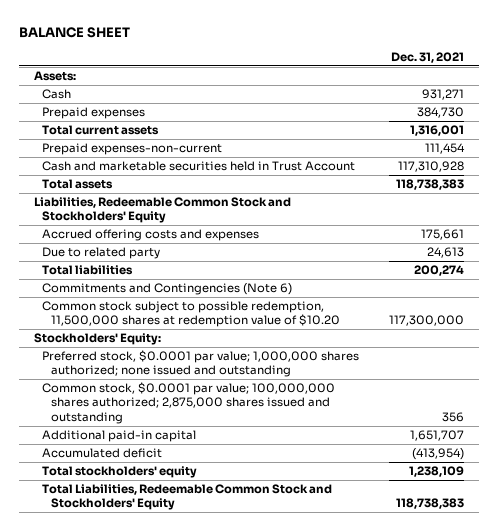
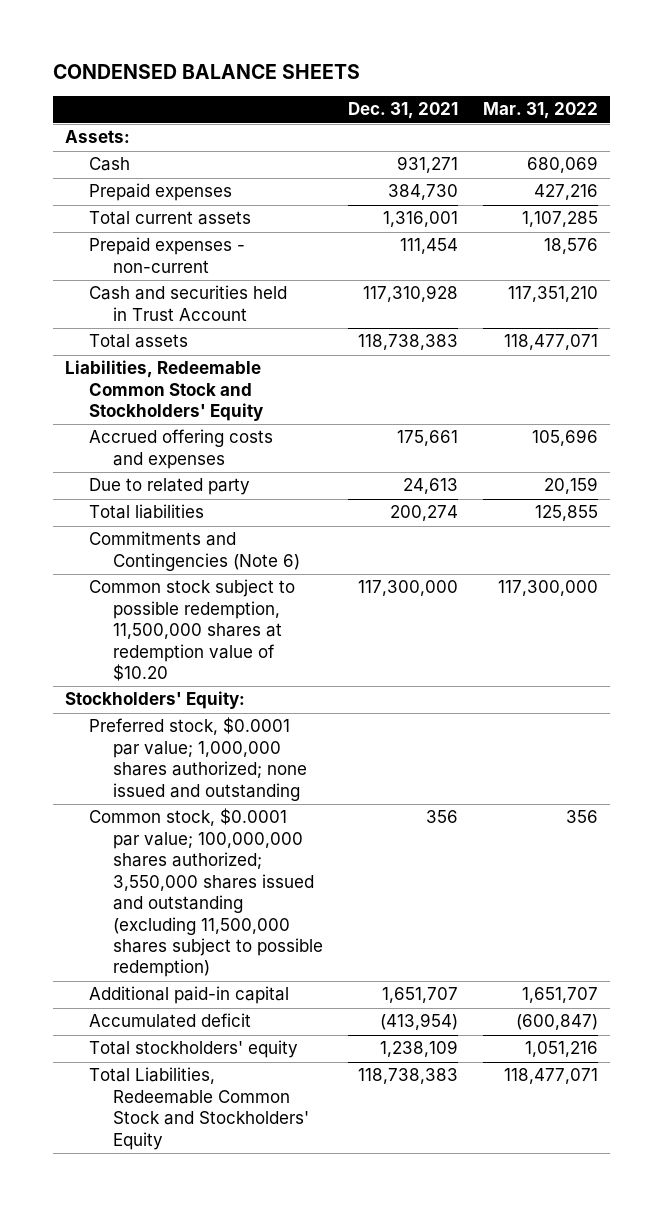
[19,26,131,38] BALANCE SHEET -> [53,64,361,80] CONDENSED BALANCE SHEETS
none -> [482,102,598,120] Mar. 31, 2022
[42,143,223,156] Prepaid expenses-non-current -> [89,237,246,273] Prepaid expenses - non-current
[42,161,356,172] Cash and marketable securities held in Trust Account -> [89,285,288,321] Cash and securities held in Trust Account
[42,382,336,424] Common stock, $0.0001 par value; 100,000,000 shares authorized; 2,875,000 shares issued and outstanding -> [89,808,324,978] Common stock, $0.0001 par value; 100,000,000 shares authorized; 3,550,000 shares issued and outstanding (excluding 11,500,000 shares subject to possible redemption)

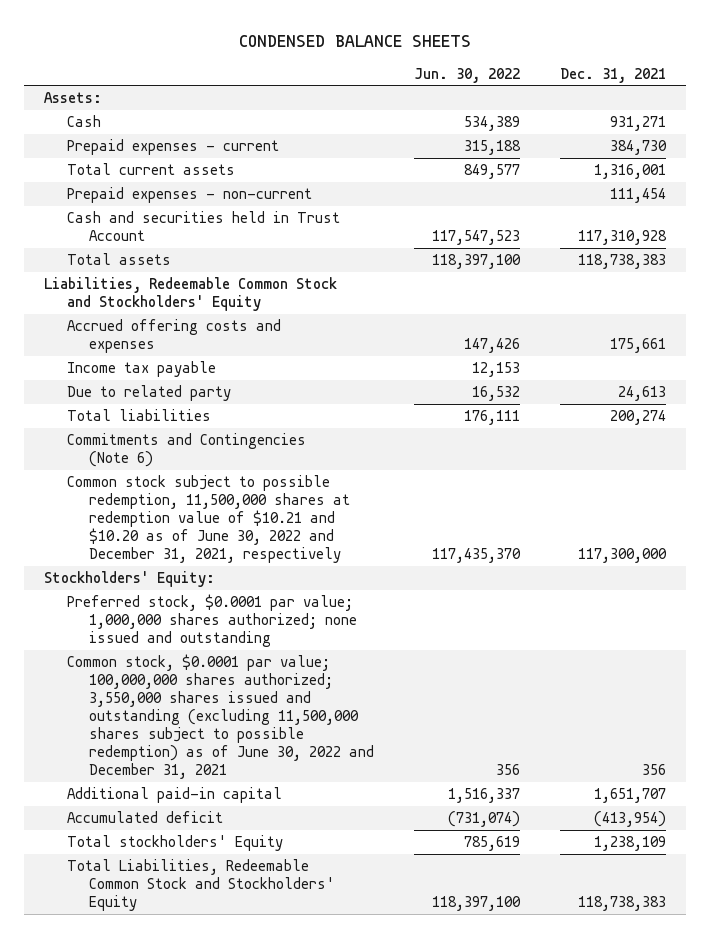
[482,102,598,120] Mar. 31, 2022 -> none
none -> [414,67,521,83] Jun. 30, 2022
[89,183,233,202] Prepaid expenses -> [66,138,279,155] Prepaid expenses - current
none -> [66,360,216,377] Income tax payable
[89,579,296,682] Common stock subject to possible redemption, 11,500,000 shares at redemption value of $10.20 -> [66,474,351,564] Common stock subject to possible redemption, 11,500,000 shares at redemption value of $10.21 and $10.20 as of June 30, 2022 and December 31, 2021, respectively
[89,808,324,978] Common stock, $0.0001 par value; 100,000,000 shares authorized; 3,550,000 shares issued and outstanding (excluding 11,500,000 shares subject to possible redemption) -> [66,653,375,780] Common stock, $0.0001 par value; 100,000,000 shares authorized; 3,550,000 shares issued and outstanding (excluding 11,500,000 shares subject to possible redemption) as of June 30, 2022 and December 31, 2021
[89,1040,299,1059] Total stockholders' equity -> [66,834,283,851] Total stockholders' Equity

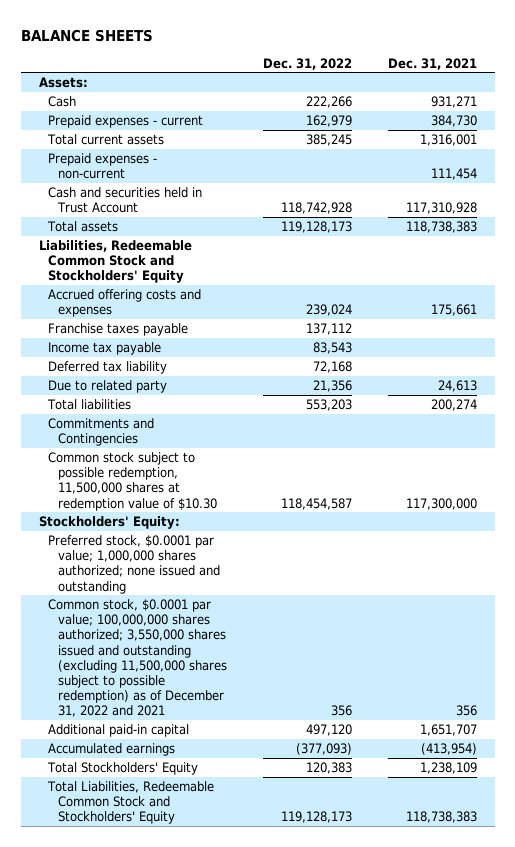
[239,34,472,47] CONDENSED BALANCE SHEETS -> [20,28,153,42] BALANCE SHEETS
[414,67,521,83] Jun. 30, 2022 -> none
none -> [263,57,353,70] Dec. 31, 2022
none -> [48,322,189,336] Franchise taxes payable
none -> [48,360,168,374] Deferred tax liability
[66,432,306,468] Commitments and Contingencies (Note 6) -> [48,417,155,447] Commitments and Contingencies
[66,474,351,564] Common stock subject to possible redemption, 11,500,000 shares at redemption value of $10.21 and $10.20 as of June 30, 2022 and December 31, 2021, respectively -> [48,451,218,511] Common stock subject to possible redemption, 11,500,000 shares at redemption value of $10.30
[66,653,375,780] Common stock, $0.0001 par value; 100,000,000 shares authorized; 3,550,000 shares issued and outstanding (excluding 11,500,000 shares subject to possible redemption) as of June 30, 2022 and December 31, 2021 -> [48,598,228,718] Common stock, $0.0001 par value; 100,000,000 shares authorized; 3,550,000 shares issued and outstanding (excluding 11,500,000 shares subject to possible redemption) as of December 31, 2022 and 2021
[66,810,223,823] Accumulated deficit -> [48,742,176,756] Accumulated earnings
[66,834,283,851] Total stockholders' Equity -> [47,761,199,775] Total Stockholders' Equity

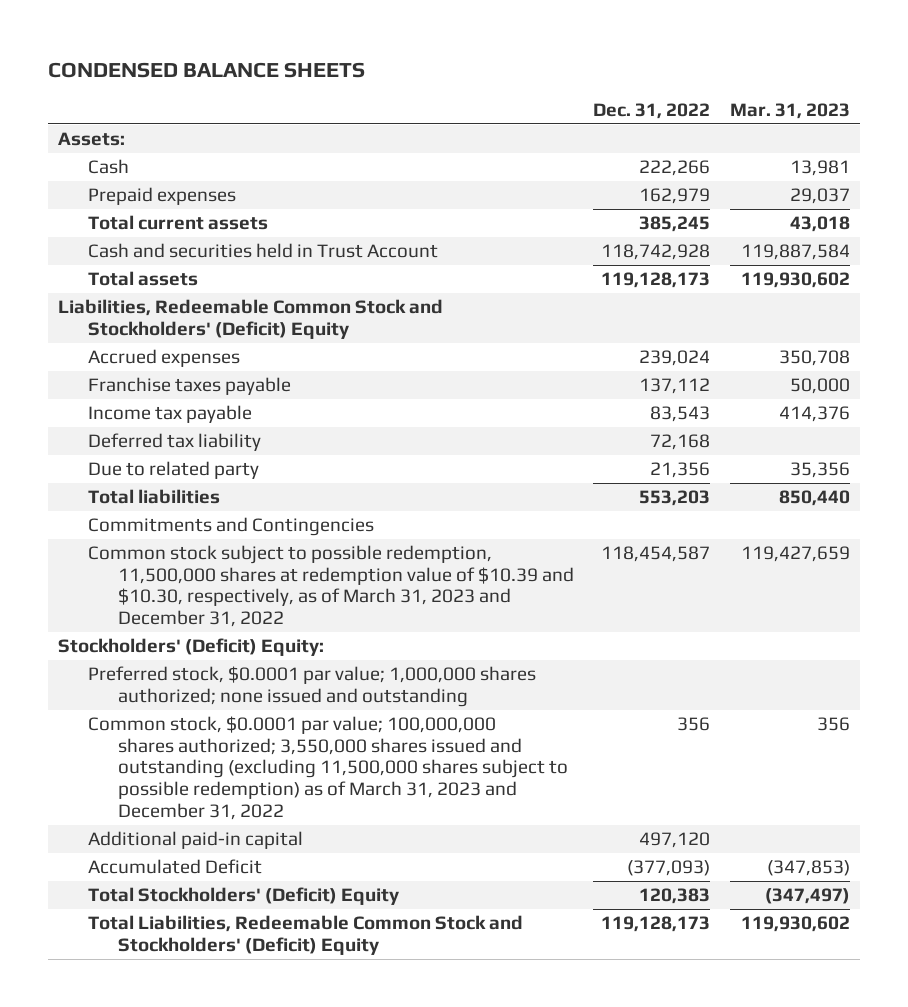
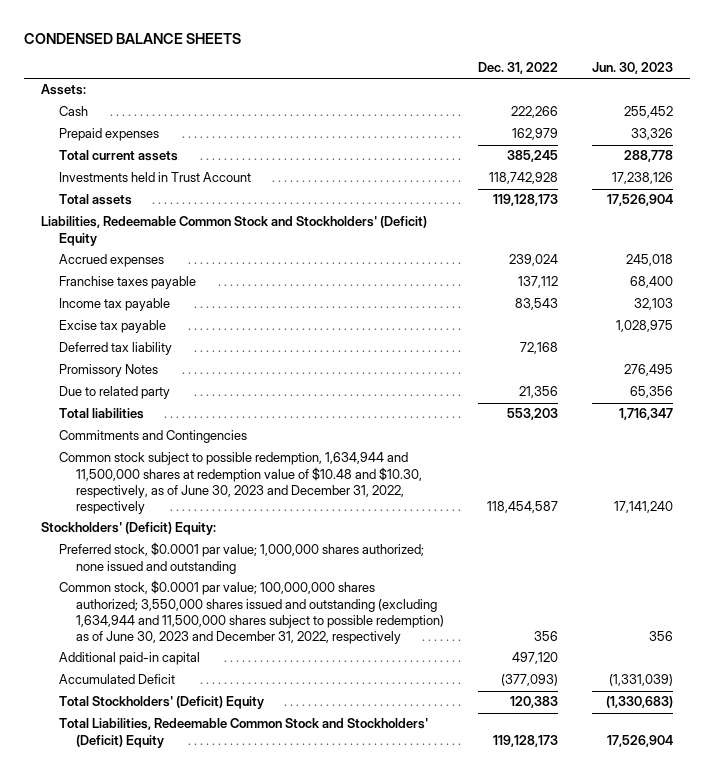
[730,102,851,119] Mar. 31, 2023 -> none
none -> [591,62,673,75] Jun. 30, 2023
[87,243,438,259] Cash and securities held in Trust Account -> [58,172,251,183] Investments held in Trust Account
none -> [58,320,166,334] Excise tax payable
none -> [58,364,158,378] Promissory Notes
[87,545,574,628] Common stock subject to possible redemption, 11,500,000 shares at redemption value of $10.39 and $10.30, respectively, as of March 31, 2023 and December 31, 2022 -> [58,452,422,514] Common stock subject to possible redemption, 1,634,944 and 11,500,000 shares at redemption value of $10.48 and $10.30, respectively, as of June 30, 2023 and December 31, 2022, respectively
[87,716,568,820] Common stock, $0.0001 par value; 100,000,000 shares authorized; 3,550,000 shares issued and outstanding (excluding 11,500,000 shares subject to possible redemption) as of March 31, 2023 and December 31, 2022 -> [58,580,444,644] Common stock, $0.0001 par value; 100,000,000 shares authorized; 3,550,000 shares issued and outstanding (excluding 1,634,944 and 11,500,000 shares subject to possible redemption) as of June 30, 2023 and December 31, 2022, respectively

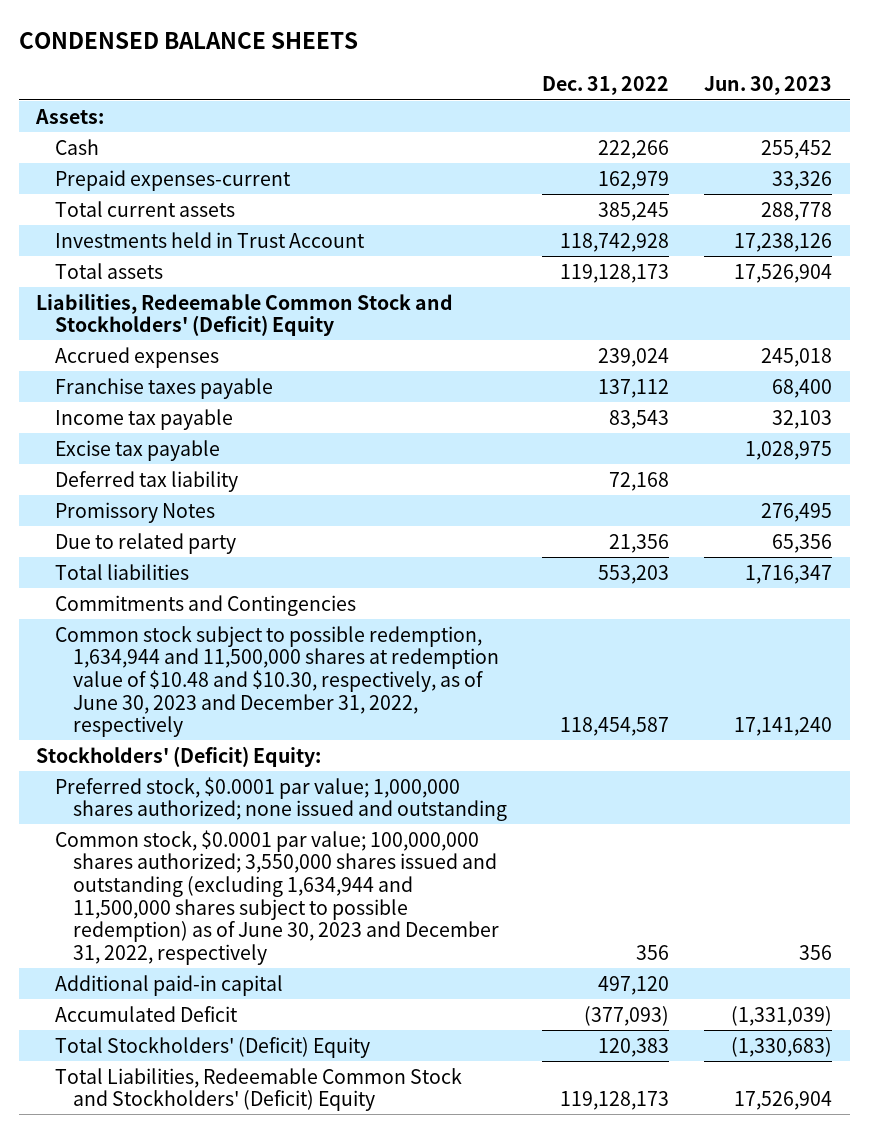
[58,128,159,142] Prepaid expenses -> [54,169,291,191] Prepaid expenses-current

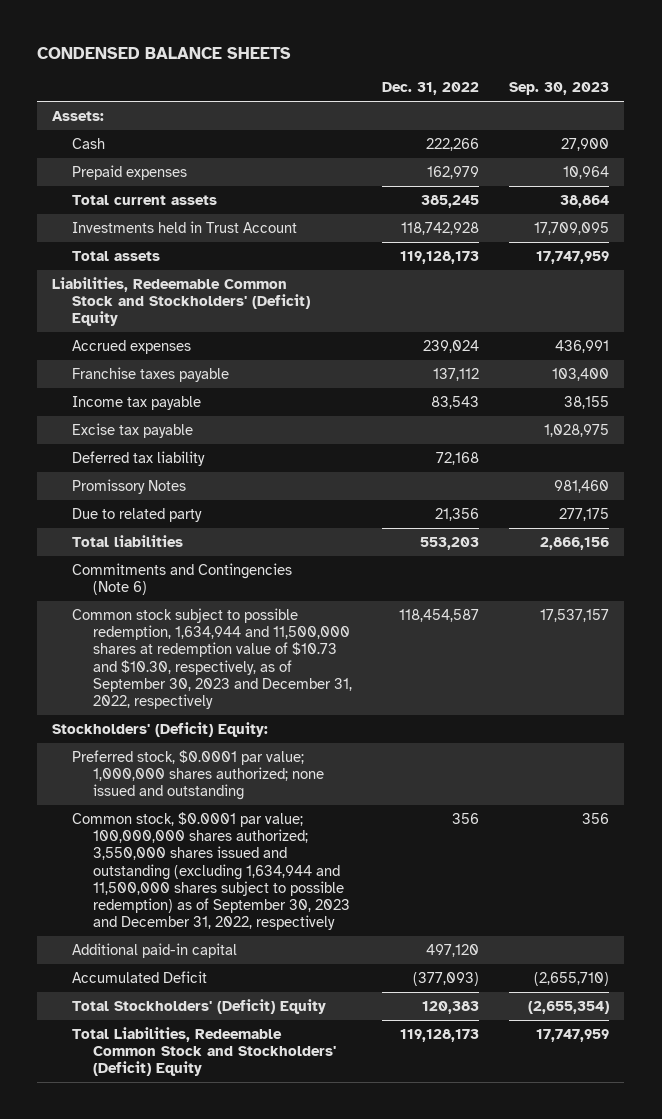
[704,76,833,96] Jun. 30, 2023 -> none
none -> [509,82,610,96] Sep. 30, 2023
[54,169,291,191] Prepaid expenses-current -> [72,164,188,180] Prepaid expenses
[54,594,356,616] Commitments and Contingencies -> [72,562,293,595] Commitments and Contingencies (Note 6)
[54,625,499,738] Common stock subject to possible redemption, 1,634,944 and 11,500,000 shares at redemption value of $10.48 and $10.30, respectively, as of June 30, 2023 and December 31, 2022, respectively -> [72,607,352,710] Common stock subject to possible redemption, 1,634,944 and 11,500,000 shares at redemption value of $10.73 and $10.30, respectively, as of September 30, 2023 and December 31, 2022, respectively
[54,829,499,965] Common stock, $0.0001 par value; 100,000,000 shares authorized; 3,550,000 shares issued and outstanding (excluding 1,634,944 and 11,500,000 shares subject to possible redemption) as of June 30, 2023 and December 31, 2022, respectively -> [72,811,350,931] Common stock, $0.0001 par value; 100,000,000 shares authorized; 3,550,000 shares issued and outstanding (excluding 1,634,944 and 11,500,000 shares subject to possible redemption) as of September 30, 2023 and December 31, 2022, respectively

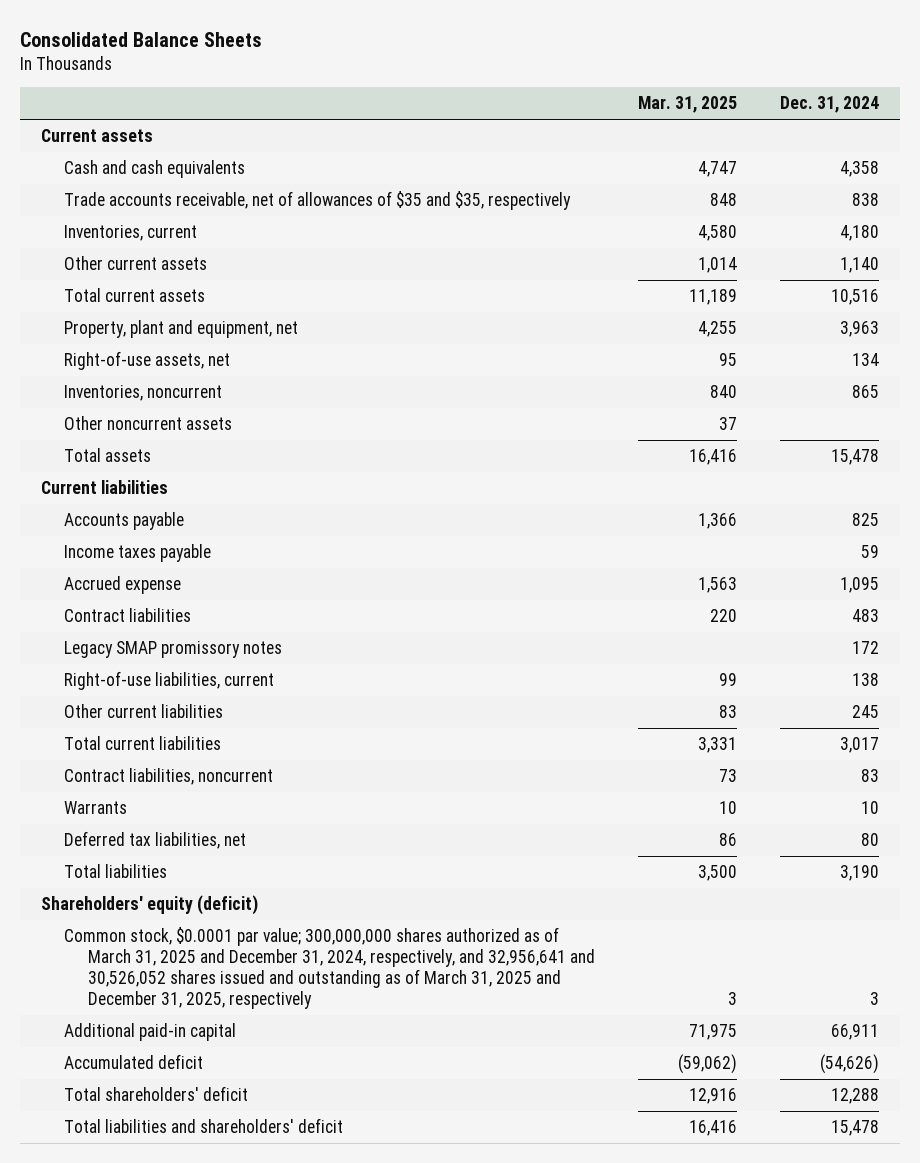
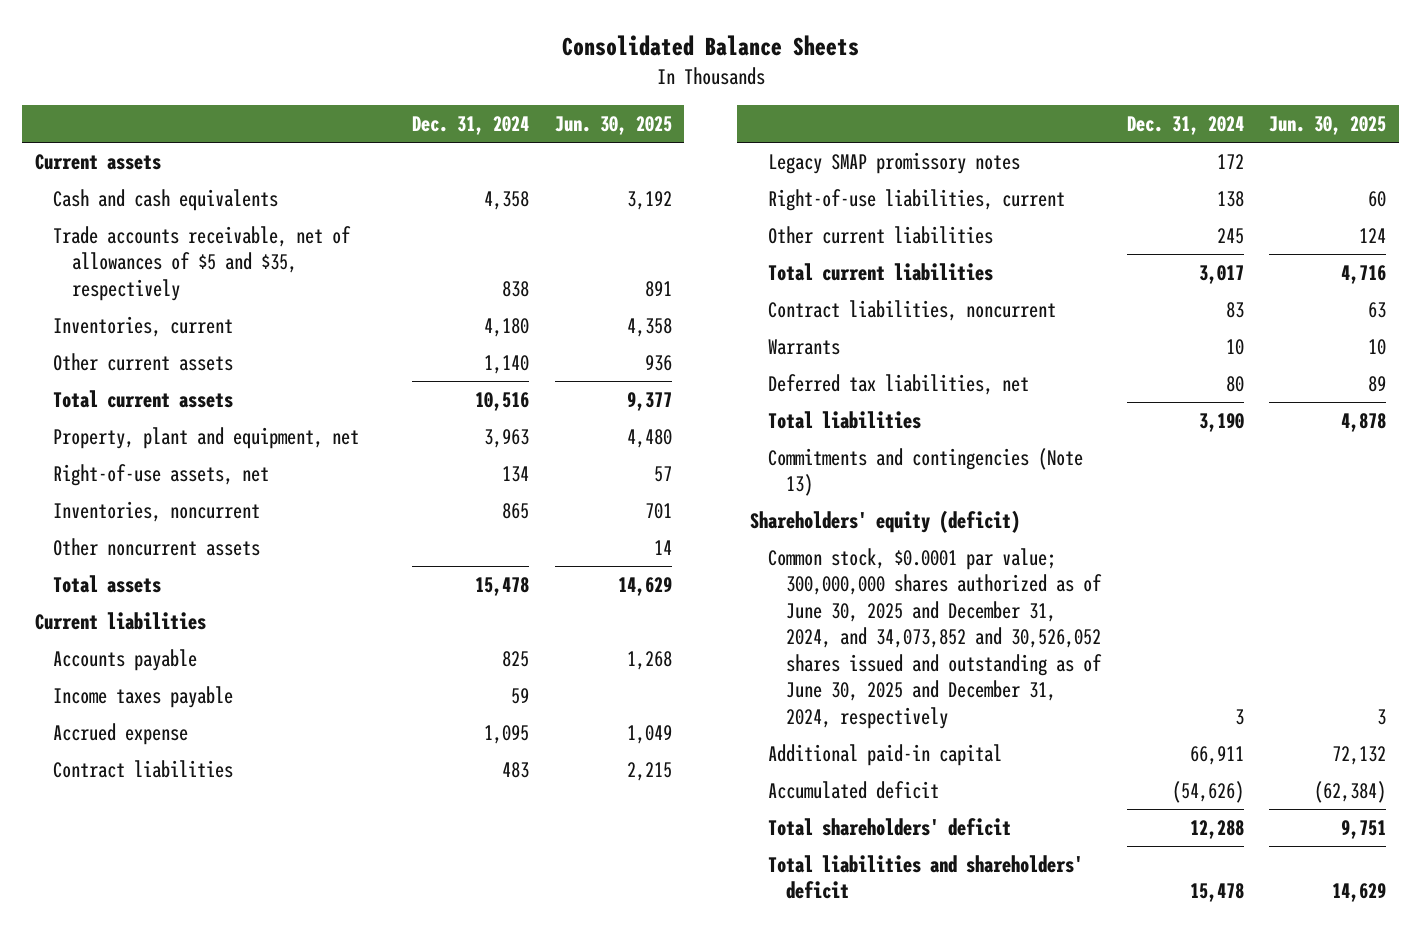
[637,96,737,114] Mar. 31, 2025 -> none
none -> [554,115,672,135] Jun. 30, 2025
[64,191,572,211] Trade accounts receivable, net of allowances of $35 and $35, respectively -> [53,225,352,301] Trade accounts receivable, net of allowances of $5 and $35, respectively
none -> [768,447,1084,497] Commitments and contingencies (Note 13)
[64,927,595,1009] Common stock, $0.0001 par value; 300,000,000 shares authorized as of March 31, 2025 and December 31, 2024, respectively, and 32,956,641 and 30,526,052 shares issued and outstanding as of March 31, 2025 and December 31, 2025, respectively -> [768,547,1103,729] Common stock, $0.0001 par value; 300,000,000 shares authorized as of June 30, 2025 and December 31, 2024, and 34,073,852 and 30,526,052 shares issued and outstanding as of June 30, 2025 and December 31, 2024, respectively

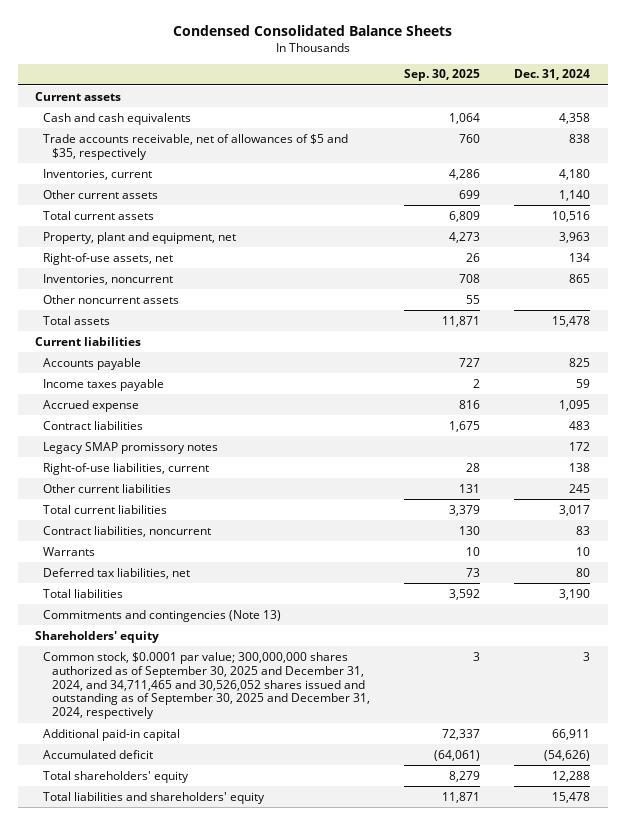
[561,35,859,57] Consolidated Balance Sheets -> [172,24,452,36] Condensed Consolidated Balance Sheets
[554,115,672,135] Jun. 30, 2025 -> none
none -> [404,69,481,82] Sep. 30, 2025
[749,509,1020,533] Shareholders' equity (deficit) -> [34,630,159,643] Shareholders' equity
[768,547,1103,729] Common stock, $0.0001 par value; 300,000,000 shares authorized as of June 30, 2025 and December 31, 2024, and 34,073,852 and 30,526,052 shares issued and outstanding as of June 30, 2025 and December 31, 2024, respectively -> [43,651,370,720] Common stock, $0.0001 par value; 300,000,000 shares authorized as of September 30, 2025 and December 31, 2024, and 34,711,465 and 30,526,052 shares issued and outstanding as of September 30, 2025 and December 31, 2024, respectively
[768,817,1012,836] Total shareholders' deficit -> [43,770,190,783] Total shareholders' equity
[768,854,1084,900] Total liabilities and shareholders' deficit -> [43,791,266,804] Total liabilities and shareholders' equity

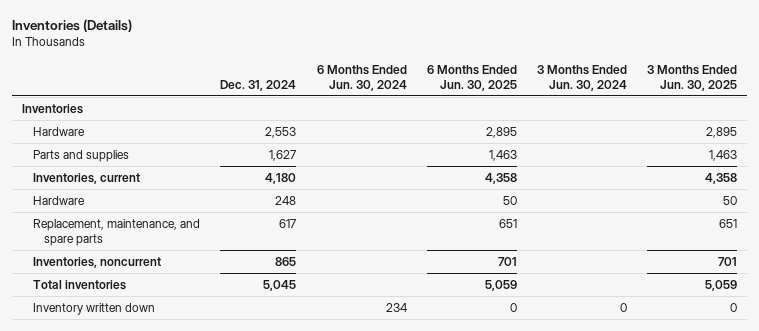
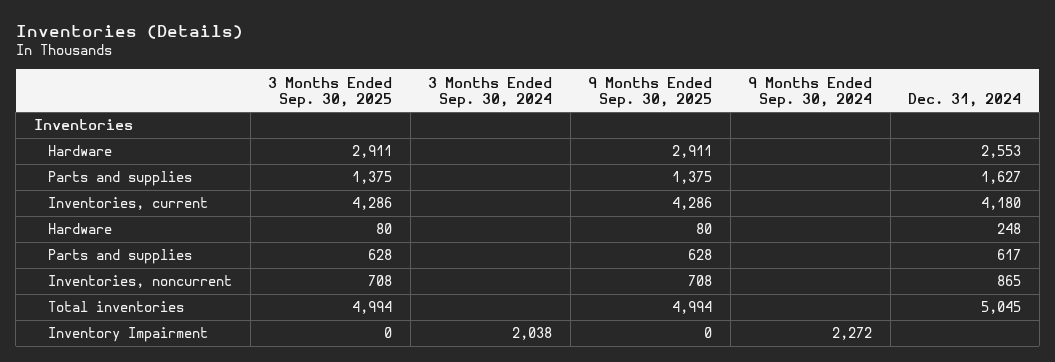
[316,64,407,91] 6 Months Ended Jun. 30, 2024 -> none
[426,64,517,91] 6 Months Ended Jun. 30, 2025 -> none
[536,64,627,91] 3 Months Ended Jun. 30, 2024 -> none
[647,64,738,91] 3 Months Ended Jun. 30, 2025 -> none
none -> [268,76,393,108] 3 Months Ended Sep. 30, 2025
none -> [428,76,553,108] 3 Months Ended Sep. 30, 2024
none -> [588,76,713,108] 9 Months Ended Sep. 30, 2025
none -> [748,76,873,108] 9 Months Ended Sep. 30, 2024
[33,218,201,246] Replacement, maintenance, and spare parts -> [48,249,193,265] Parts and supplies
[33,302,156,315] Inventory written down -> [48,327,209,343] Inventory Impairment

